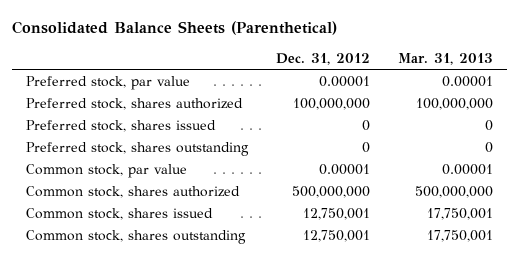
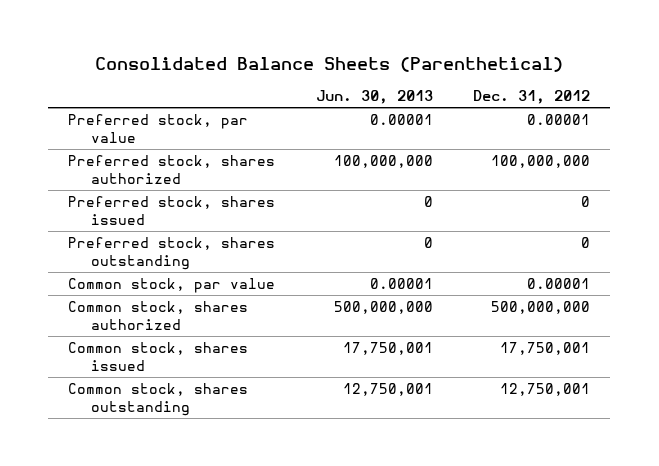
[398,53,494,66] Mar. 31, 2013 -> none
none -> [315,90,433,105] Jun. 30, 2013
[303,207,371,220] 12,750,001 -> [500,341,591,355] 17,750,001

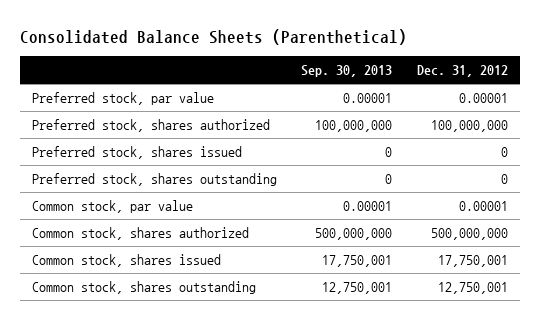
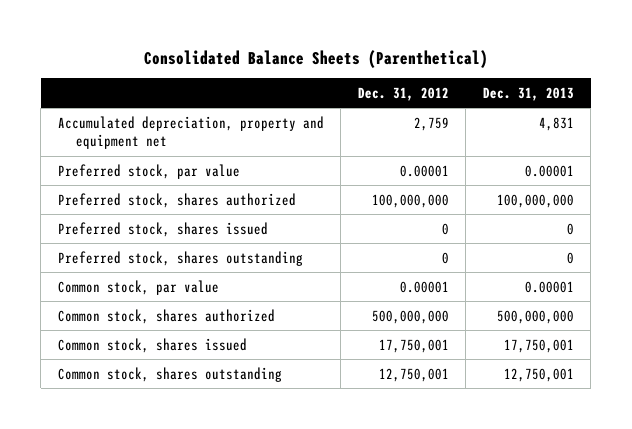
[301,65,393,78] Sep. 30, 2013 -> none
none -> [482,86,574,101] Dec. 31, 2013
none -> [57,115,324,150] Accumulated depreciation, property and equipment net

